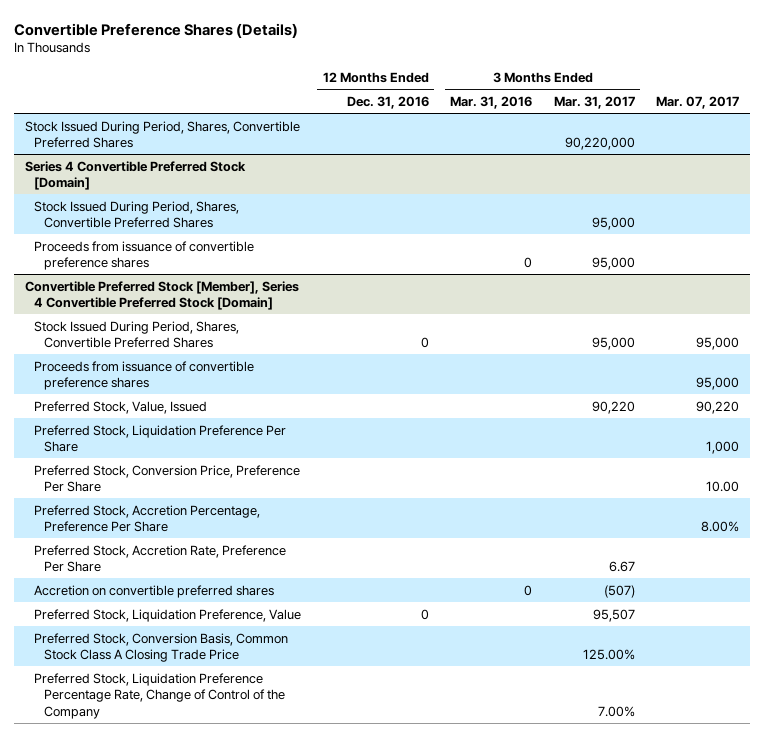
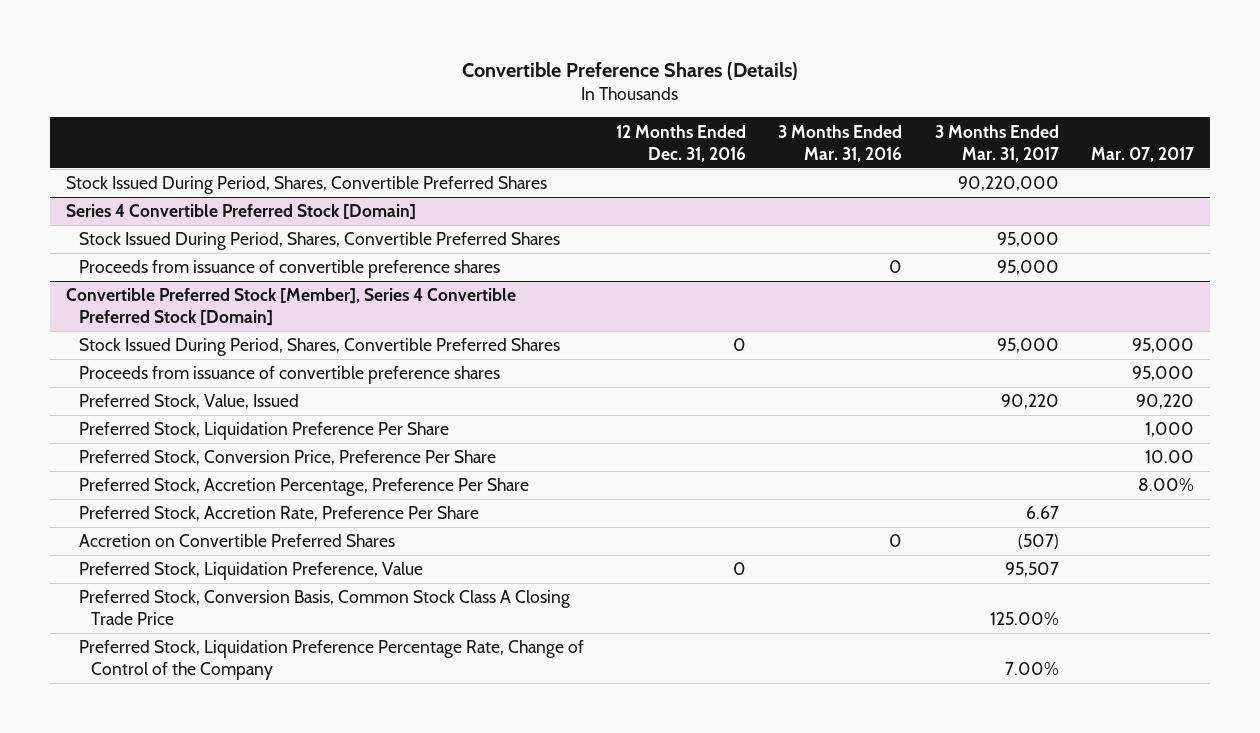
[34,584,275,598] Accretion on convertible preferred shares -> [78,534,395,548] Accretion on Convertible Preferred Shares

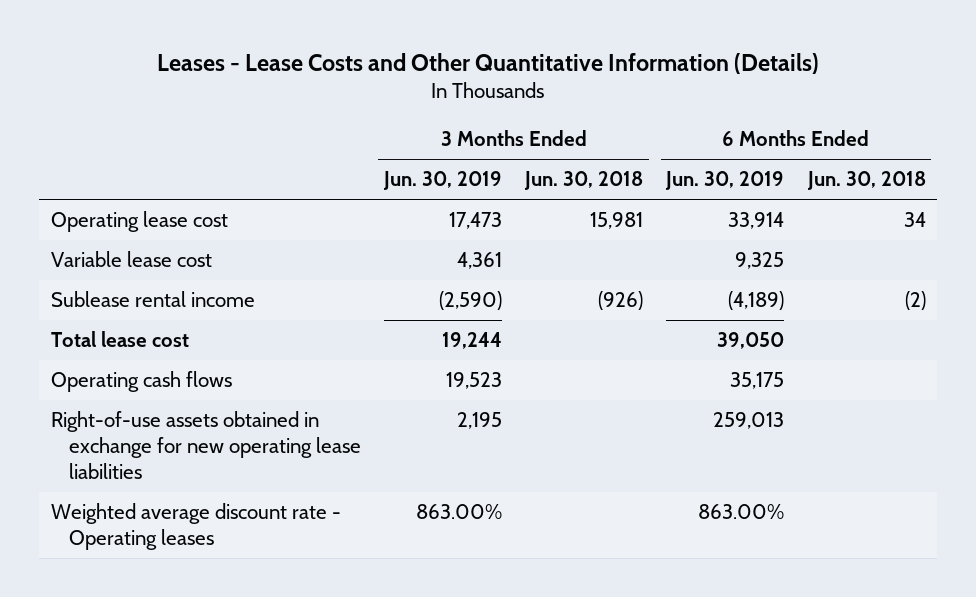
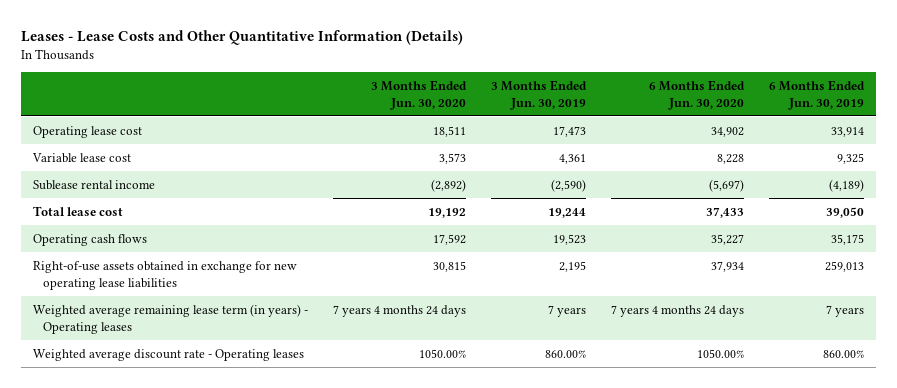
[524,171,644,191] Jun. 30, 2018 -> none
[806,171,926,191] Jun. 30, 2018 -> none
none -> [371,79,468,110] 3 Months Ended Jun. 30, 2020
none -> [648,79,745,110] 6 Months Ended Jun. 30, 2020
none -> [33,303,309,334] Weighted average remaining lease term (in years) - Operating leases
[415,504,502,520] 863.00% -> [545,349,587,358] 860.00%
[698,504,785,520] 863.00% -> [822,349,864,358] 860.00%

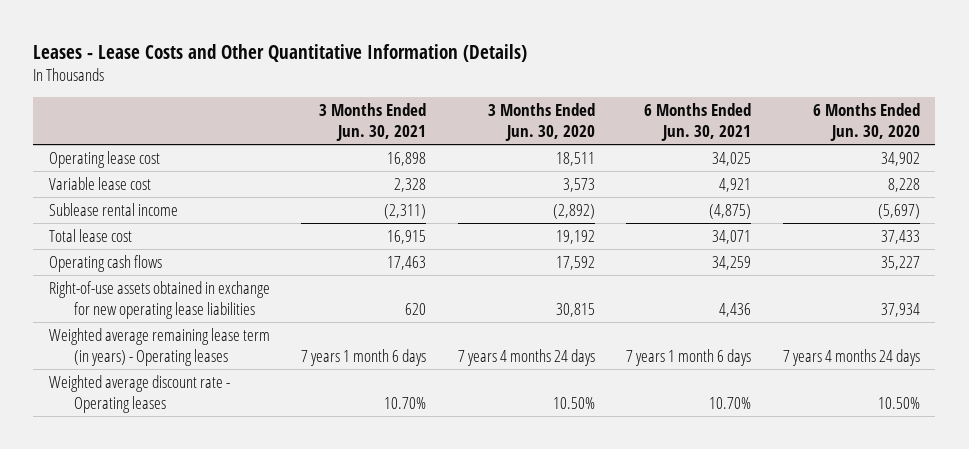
[491,79,588,110] 3 Months Ended Jun. 30, 2019 -> none
[768,79,865,110] 6 Months Ended Jun. 30, 2019 -> none
none -> [319,103,427,142] 3 Months Ended Jun. 30, 2021
none -> [644,103,752,142] 6 Months Ended Jun. 30, 2021
[419,348,467,358] 1050.00% -> [552,396,595,409] 10.50%
[696,348,744,358] 1050.00% -> [877,396,920,409] 10.50%

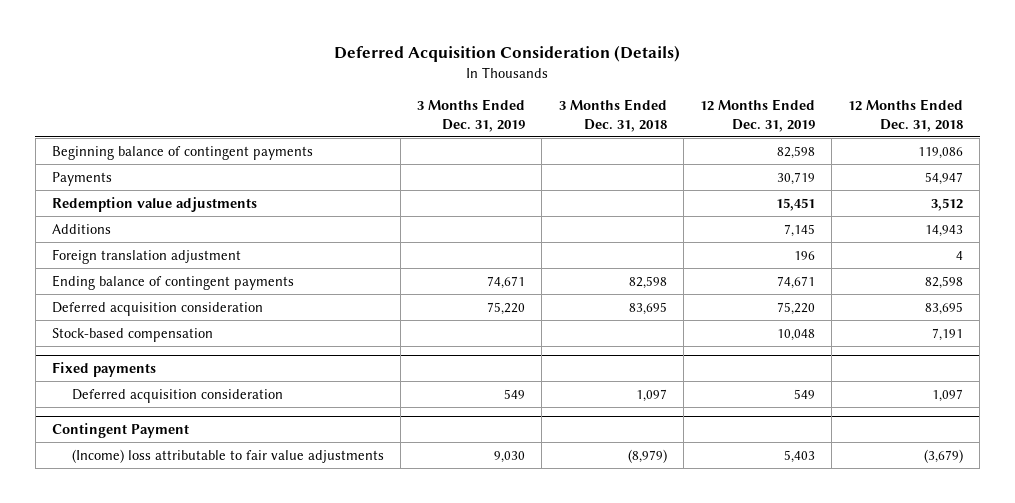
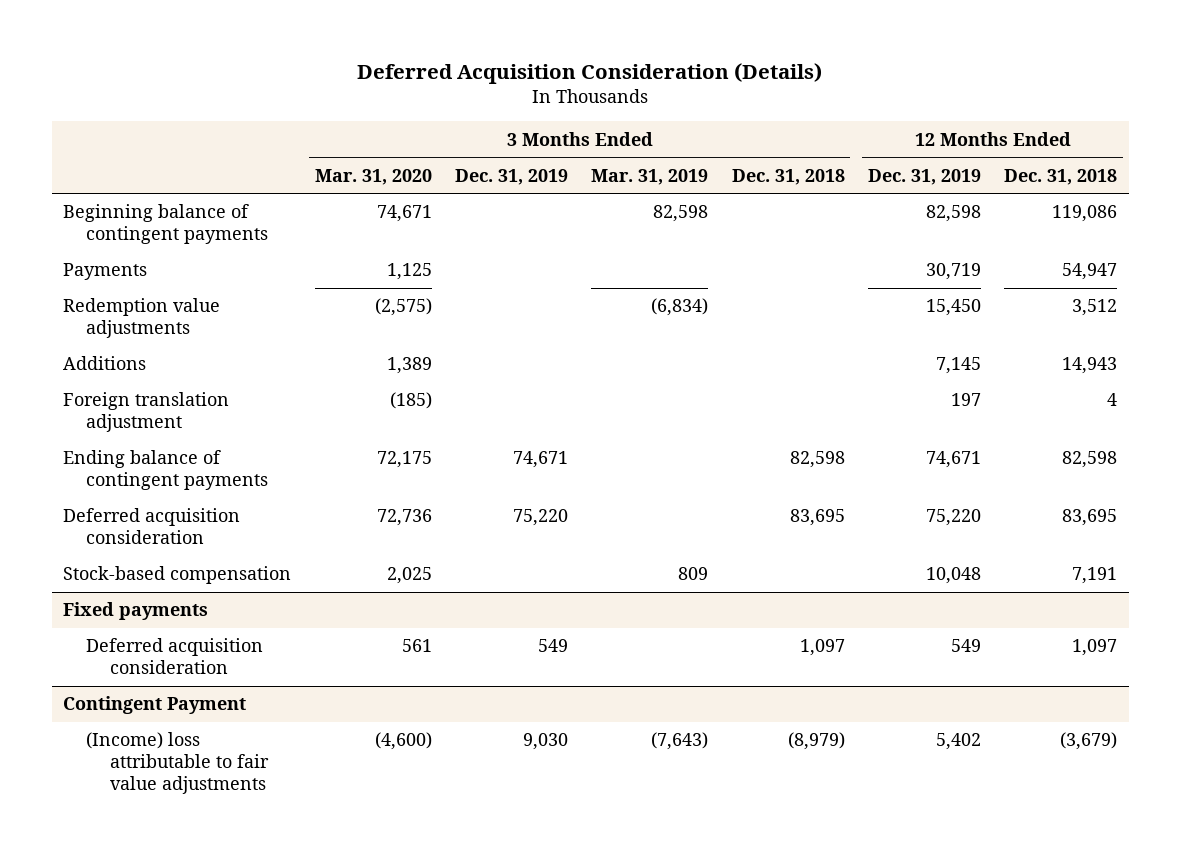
none -> [314,168,432,185] Mar. 31, 2020
none -> [591,168,709,185] Mar. 31, 2019
[775,197,815,211] 15,451 -> [925,299,981,317] 15,450
[793,250,815,260] 196 -> [950,393,981,407] 197
[783,449,815,463] 5,403 -> [935,733,981,751] 5,402

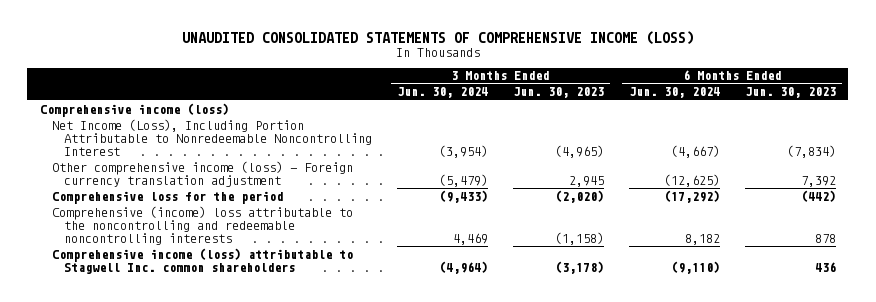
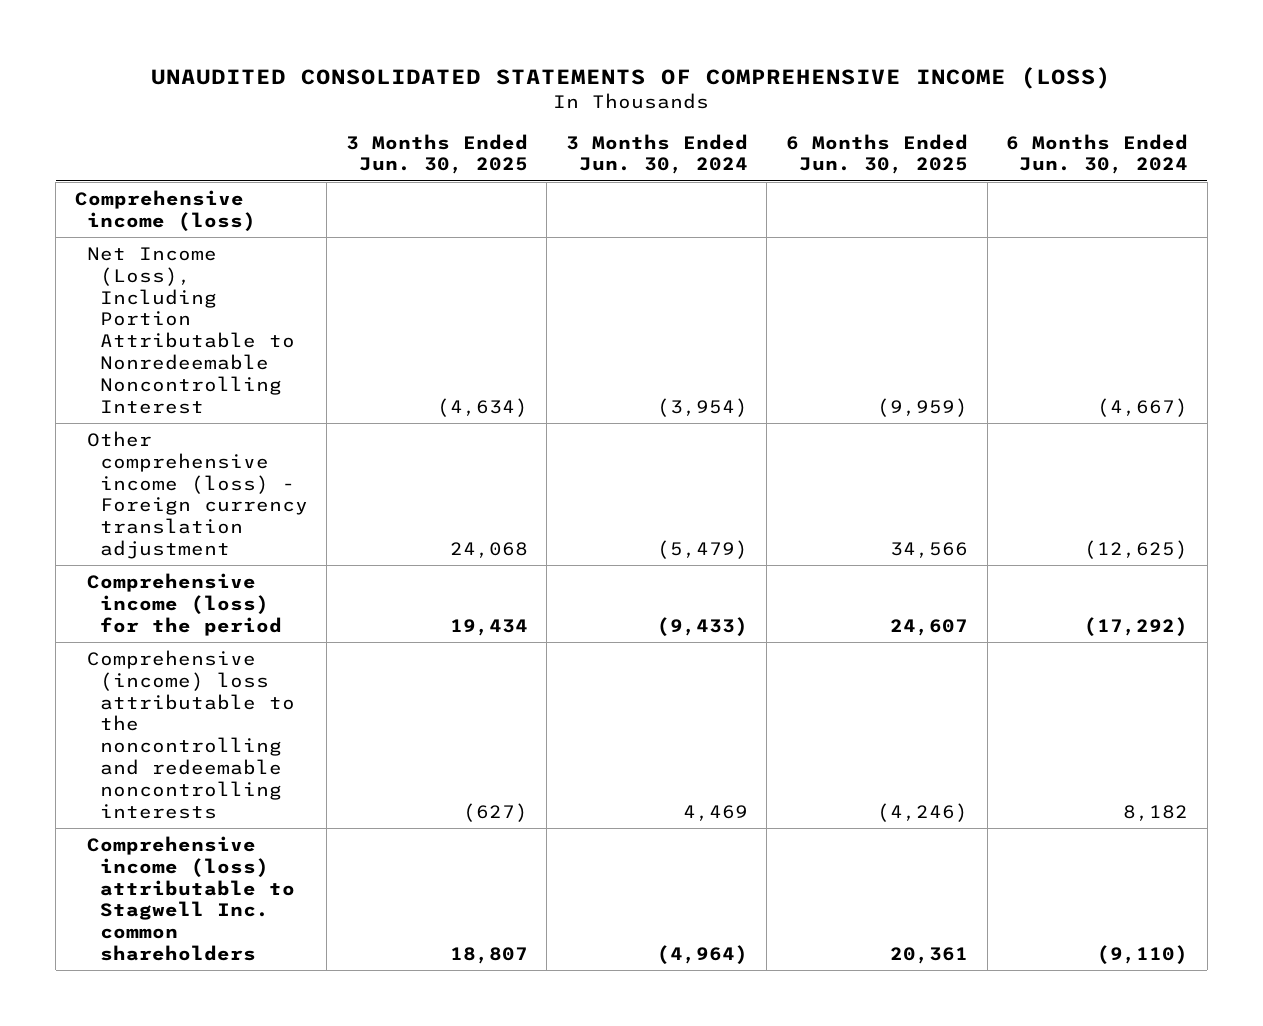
[512,87,604,99] Jun. 30, 2023 -> none
[744,87,836,99] Jun. 30, 2023 -> none
none -> [345,133,528,175] 3 Months Ended Jun. 30, 2025
none -> [786,133,969,175] 6 Months Ended Jun. 30, 2025
[51,190,283,204] Comprehensive loss for the period -> [87,572,282,636] Comprehensive income (loss) for the period

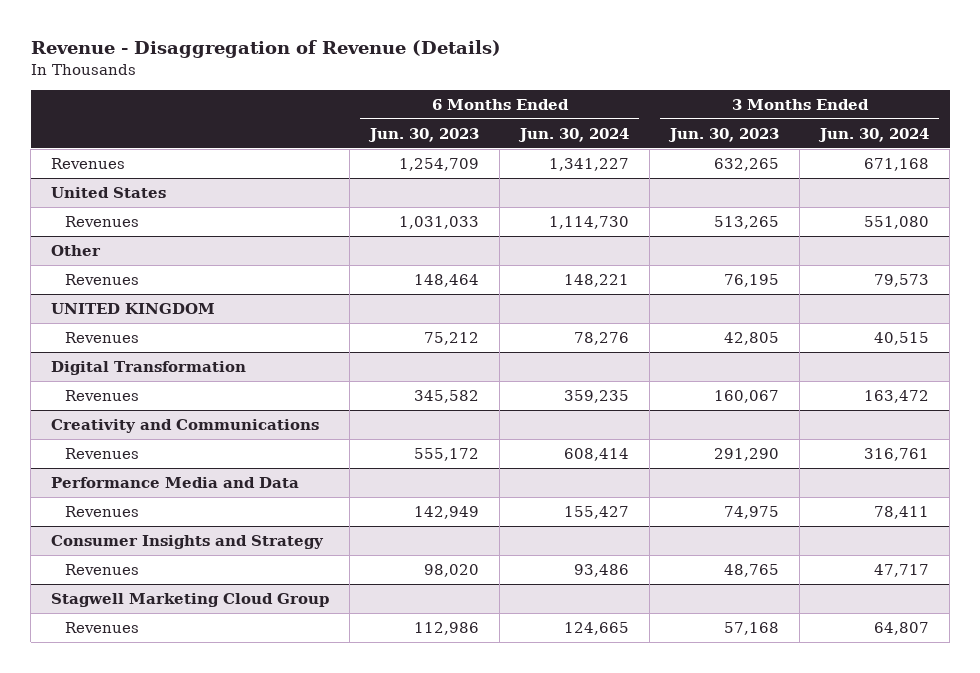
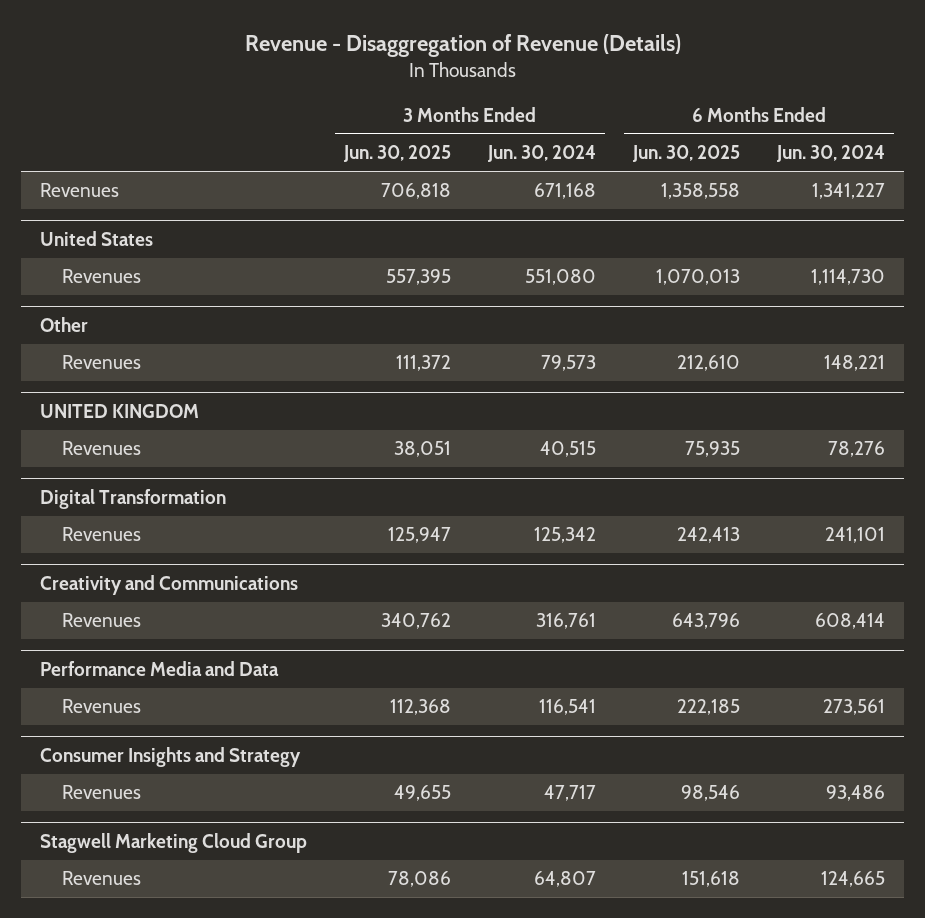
[368,127,480,142] Jun. 30, 2023 -> none
[668,127,780,142] Jun. 30, 2023 -> none
none -> [342,145,451,163] Jun. 30, 2025
none -> [632,145,741,163] Jun. 30, 2025
[564,390,630,404] 359,235 -> [825,527,886,544] 241,101
[864,390,930,404] 163,472 -> [534,527,597,544] 125,342
[564,506,630,520] 155,427 -> [823,699,886,716] 273,561
[874,506,930,520] 78,411 -> [539,699,597,716] 116,541

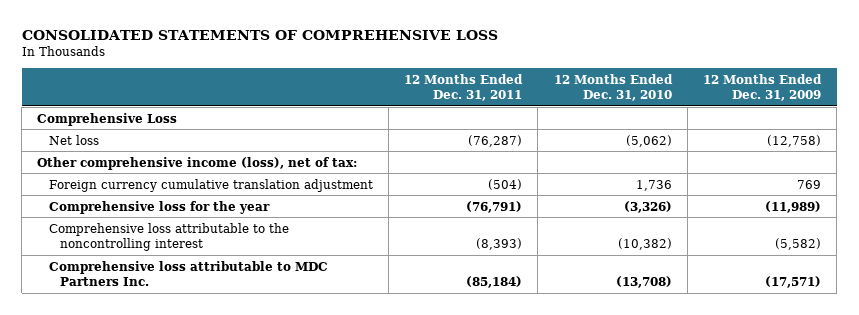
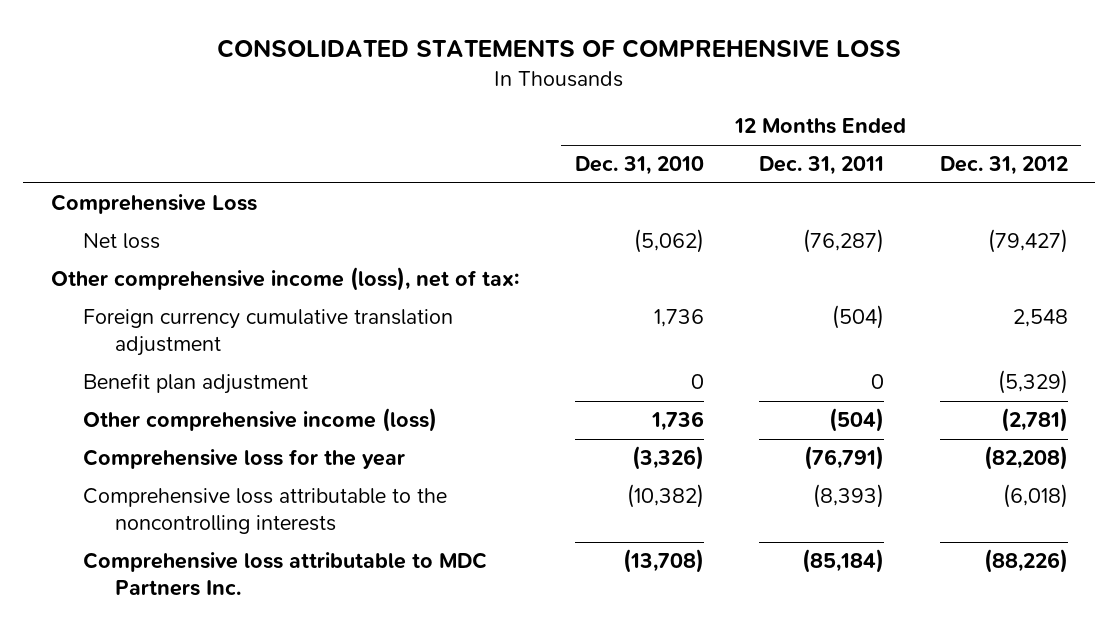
[703,73,823,102] 12 Months Ended Dec. 31, 2009 -> none
none -> [939,156,1068,176] Dec. 31, 2012
none -> [83,373,309,395] Benefit plan adjustment
none -> [83,408,438,433] Other comprehensive income (loss)
[48,222,289,251] Comprehensive loss attributable to the noncontrolling interest -> [83,488,448,535] Comprehensive loss attributable to the noncontrolling interests

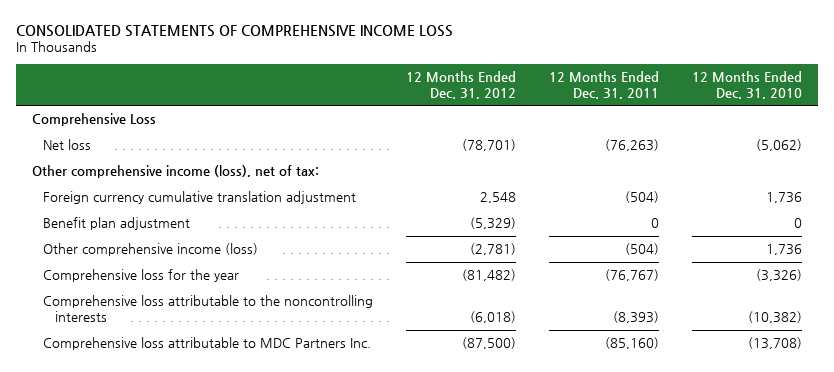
[217,38,902,58] CONSOLIDATED STATEMENTS OF COMPREHENSIVE LOSS -> [15,24,453,37] CONSOLIDATED STATEMENTS OF COMPREHENSIVE INCOME LOSS
[803,229,885,254] (76,287) -> [605,139,660,152] (76,263)
[987,229,1068,254] (79,427) -> [462,139,517,152] (78,701)
[804,446,885,471] (76,791) -> [605,269,660,282] (76,767)
[983,446,1068,471] (82,208) -> [462,269,517,282] (81,482)
[802,549,885,574] (85,184) -> [605,337,660,350] (85,160)
[983,549,1068,574] (88,226) -> [462,337,517,350] (87,500)

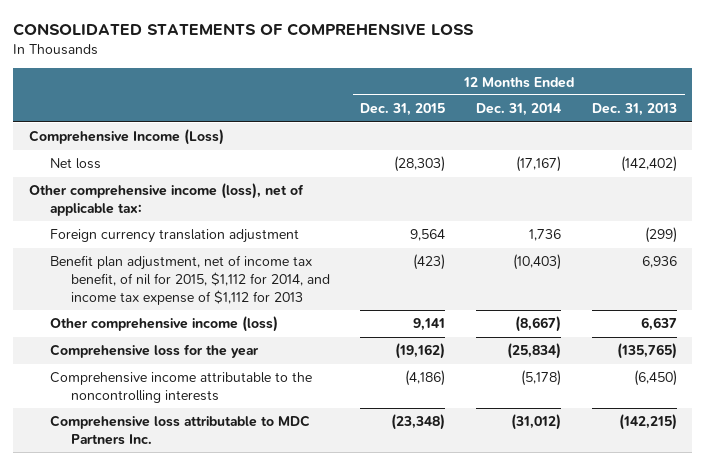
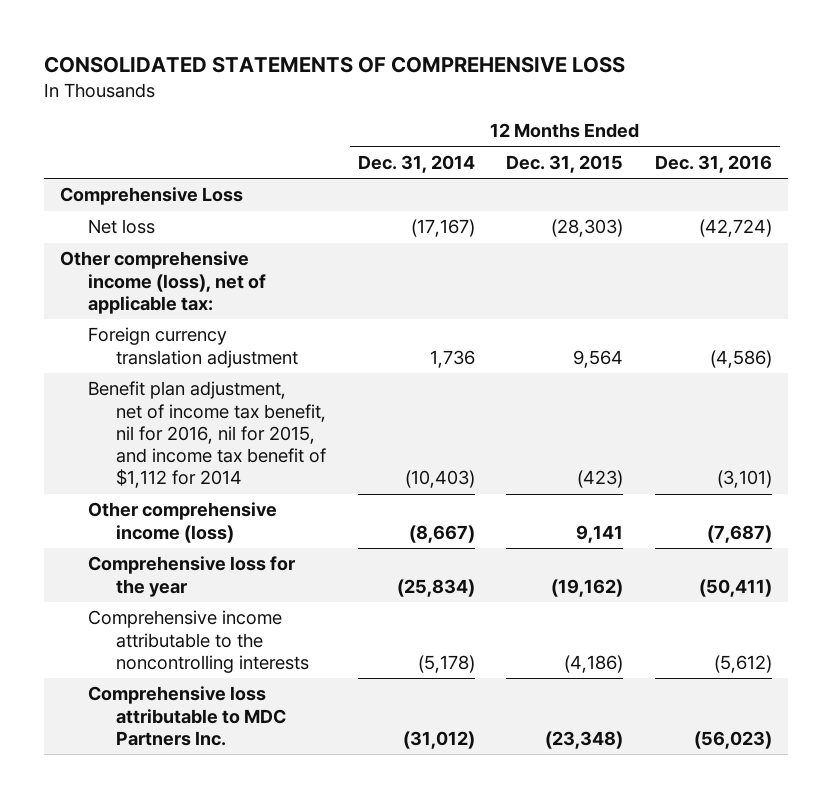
[591,103,677,117] Dec. 31, 2013 -> none
none -> [654,154,772,173] Dec. 31, 2016
[28,129,224,146] Comprehensive Income (Loss) -> [59,187,243,206] Comprehensive Loss
[49,255,330,305] Benefit plan adjustment, net of income tax benefit, of nil for 2015, $1,112 for 2014, and income tax expense of $1,112 for 2013 -> [87,381,327,489] Benefit plan adjustment, net of income tax benefit, nil for 2016, nil for 2015, and income tax benefit of $1,112 for 2014

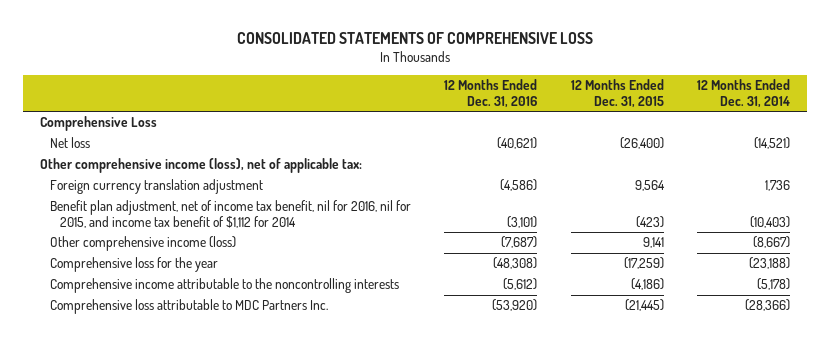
[410,219,475,238] (17,167) -> [754,137,791,150] (14,521)
[551,219,624,238] (28,303) -> [619,137,664,150] (26,400)
[698,219,772,238] (42,724) -> [497,137,538,150] (40,621)
[396,578,475,597] (25,834) -> [749,257,791,270] (23,188)
[551,578,624,597] (19,162) -> [623,257,664,270] (17,259)
[698,578,772,597] (50,411) -> [493,257,538,270] (48,308)
[402,730,475,749] (31,012) -> [745,299,791,312] (28,366)
[545,730,624,749] (23,348) -> [624,299,664,312] (21,445)
[693,730,772,749] (56,023) -> [492,299,538,312] (53,920)

